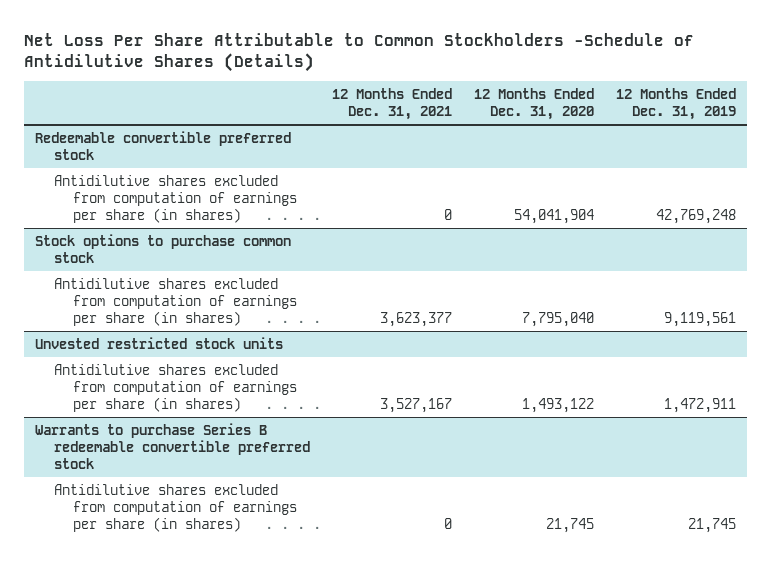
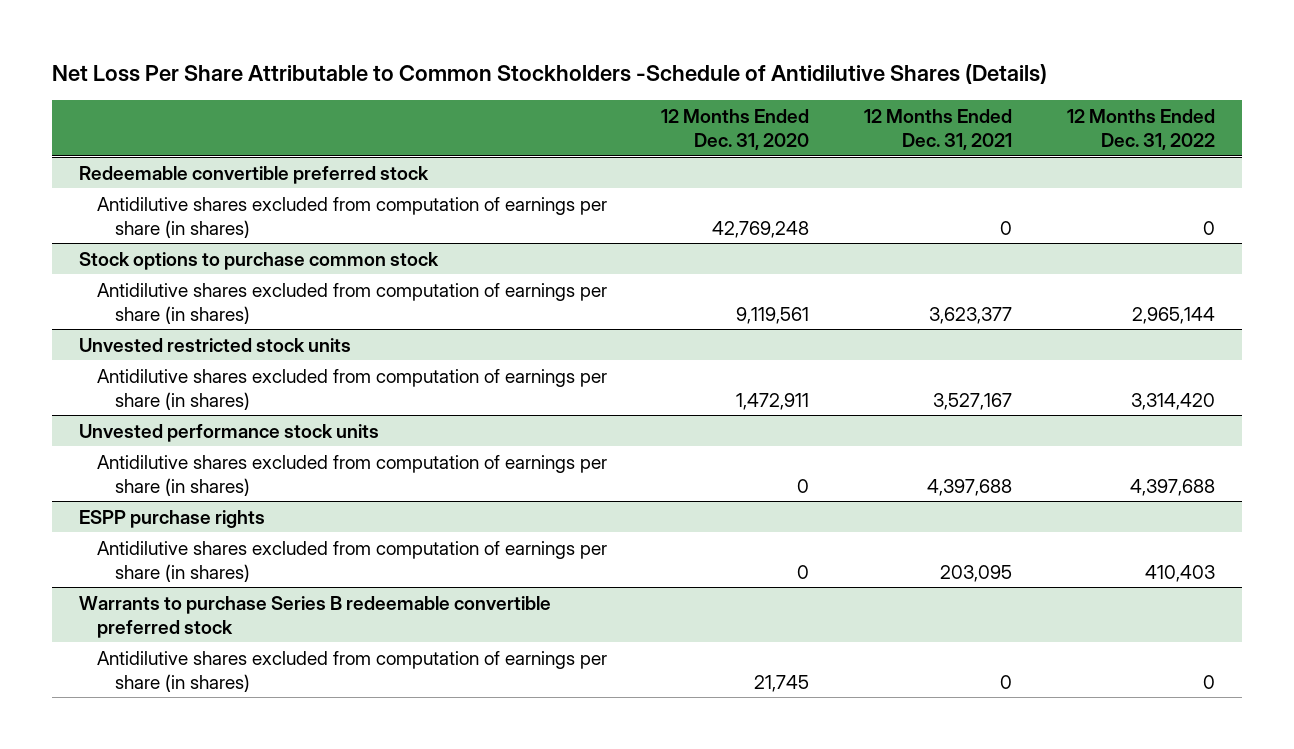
[616,88,737,121] 12 Months Ended Dec. 31, 2019 -> none
none -> [1066,108,1215,151] 12 Months Ended Dec. 31, 2022
[514,209,595,225] 54,041,904 -> [712,220,810,238] 42,769,248
[522,312,595,328] 7,795,040 -> [736,306,810,324] 9,119,561
[522,398,595,414] 1,493,122 -> [736,392,810,410] 1,472,911
none -> [79,423,380,442] Unvested performance stock units
none -> [96,454,607,496] Antidilutive shares excluded from computation of earnings per share (in shares)
none -> [79,509,266,528] ESPP purchase rights
none -> [96,540,607,582] Antidilutive shares excluded from computation of earnings per share (in shares)

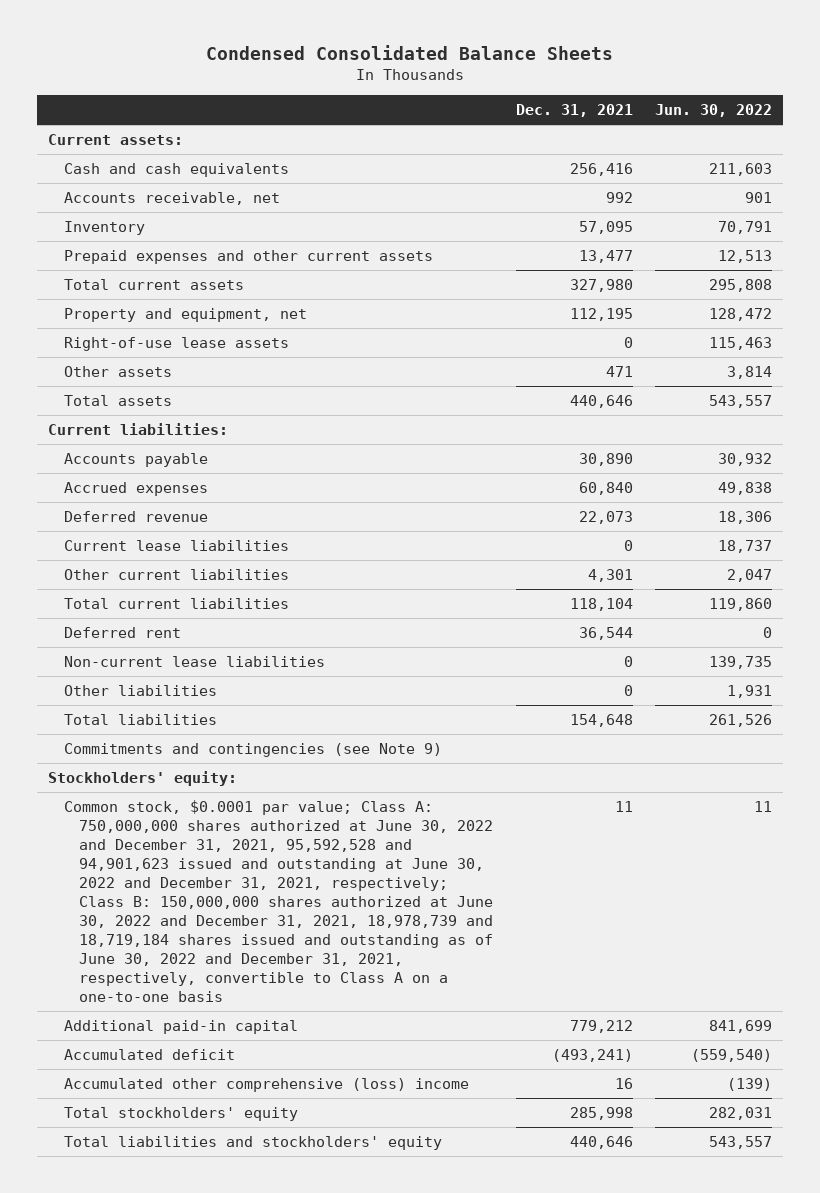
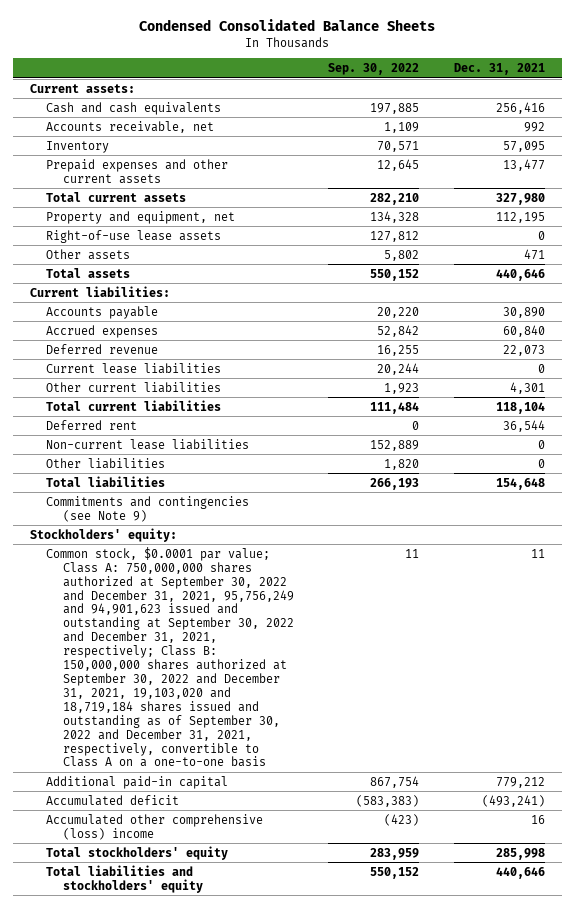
[655,104,773,118] Jun. 30, 2022 -> none
none -> [328,62,420,75] Sep. 30, 2022
[63,799,494,1003] Common stock, $0.0001 par value; Class A: 750,000,000 shares authorized at June 30, 2022 and December 31, 2021, 95,592,528 and 94,901,623 issued and outstanding at June 30, 2022 and December 31, 2021, respectively; Class B: 150,000,000 shares authorized at June 30, 2022 and December 31, 2021, 18,978,739 and 18,719,184 shares issued and outstanding as of June 30, 2022 and December 31, 2021, respectively, convertible to Class A on a one-to-one basis -> [46,546,294,768] Common stock, $0.0001 par value; Class A: 750,000,000 shares authorized at September 30, 2022 and December 31, 2021, 95,756,249 and 94,901,623 issued and outstanding at September 30, 2022 and December 31, 2021, respectively; Class B: 150,000,000 shares authorized at September 30, 2022 and December 31, 2021, 19,103,020 and 18,719,184 shares issued and outstanding as of September 30, 2022 and December 31, 2021, respectively, convertible to Class A on a one-to-one basis

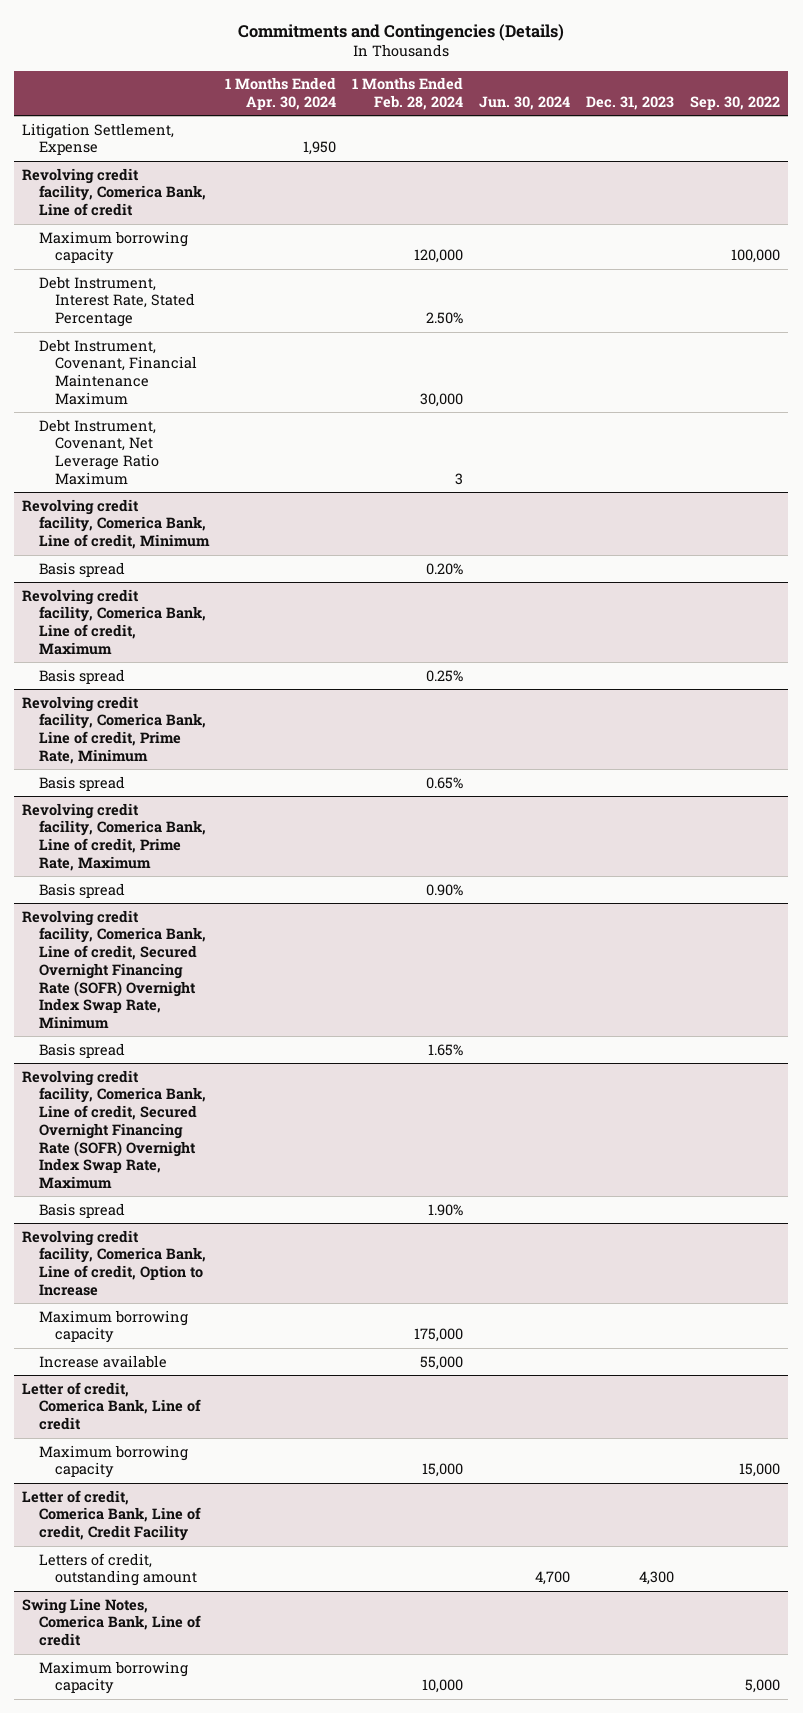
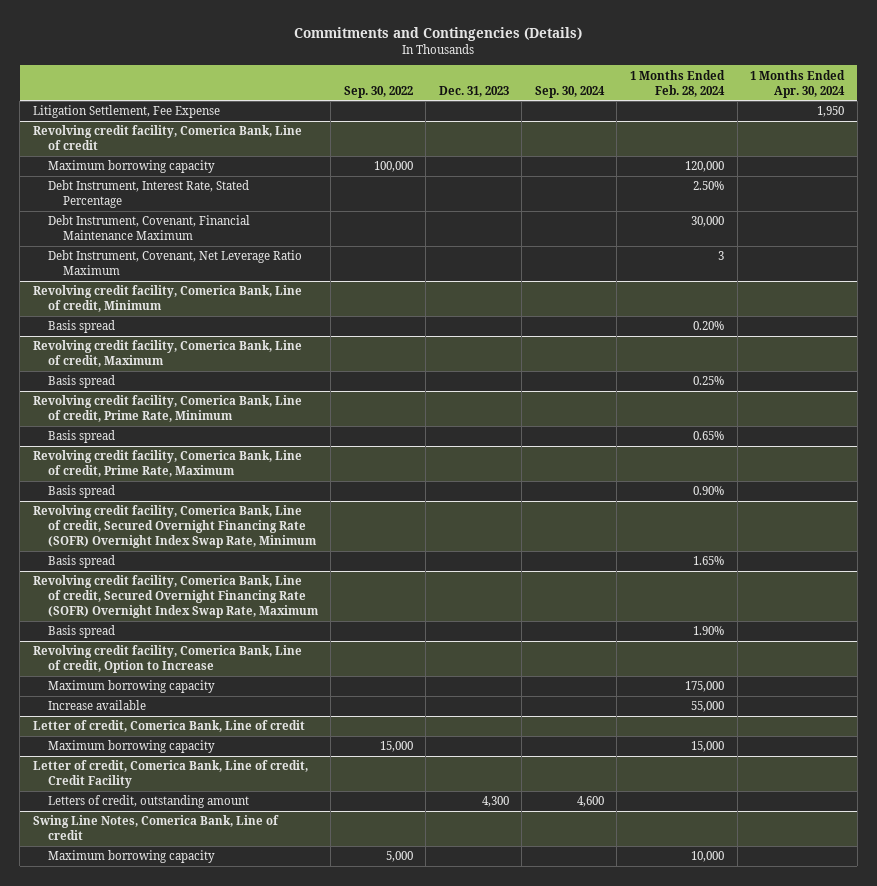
[479,96,571,111] Jun. 30, 2024 -> none
none -> [534,85,605,98] Sep. 30, 2024
[22,122,175,156] Litigation Settlement, Expense -> [32,105,220,119] Litigation Settlement, Fee Expense

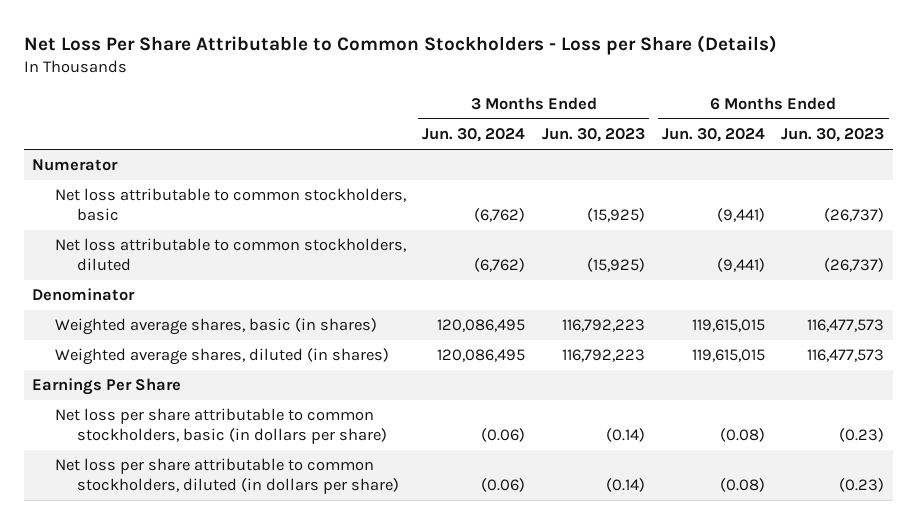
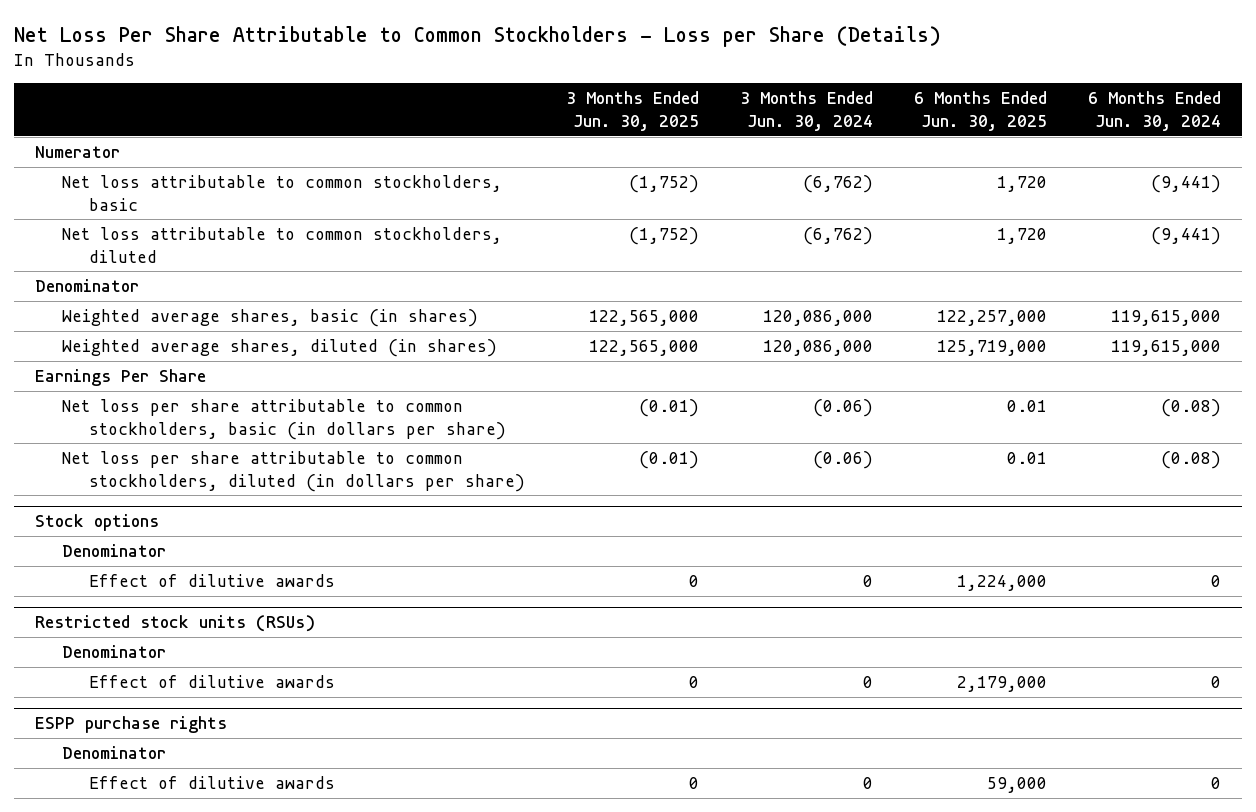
[542,128,646,143] Jun. 30, 2023 -> none
[781,128,885,143] Jun. 30, 2023 -> none
none -> [565,91,699,131] 3 Months Ended Jun. 30, 2025
none -> [914,91,1048,131] 6 Months Ended Jun. 30, 2025
[437,319,526,333] 120,086,495 -> [763,310,874,327] 120,086,000
[691,319,765,333] 119,615,015 -> [1111,310,1222,327] 119,615,000
[437,349,526,363] 120,086,495 -> [763,340,874,357] 120,086,000
[691,349,765,363] 119,615,015 -> [1111,340,1222,357] 119,615,000
none -> [34,514,159,532] Stock options
none -> [61,544,166,558] Denominator
none -> [88,574,335,588] Effect of dilutive awards
none -> [34,615,315,633] Restricted stock units (RSUs)
none -> [61,645,166,659] Denominator
none -> [88,675,335,689] Effect of dilutive awards
none -> [34,716,227,734] ESPP purchase rights
none -> [61,746,166,760] Denominator
none -> [88,776,335,790] Effect of dilutive awards

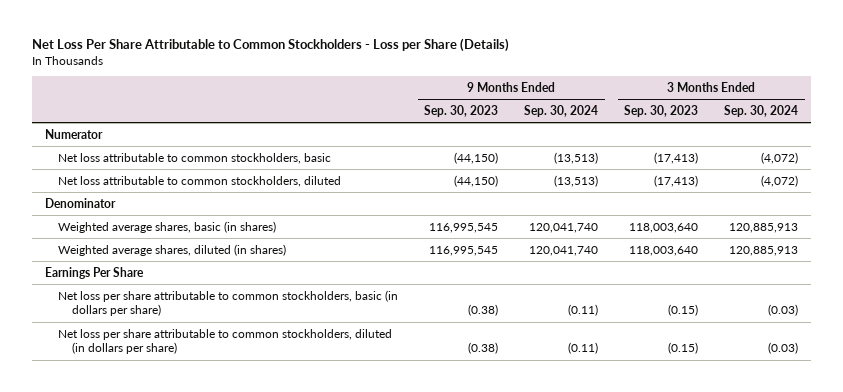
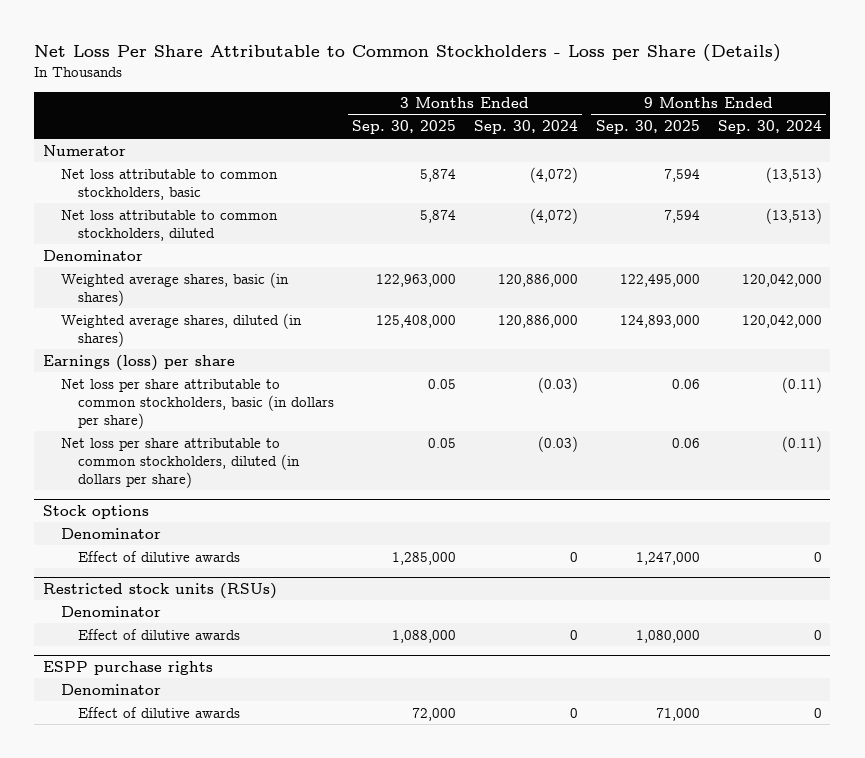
[424,104,499,117] Sep. 30, 2023 -> none
[624,104,699,117] Sep. 30, 2023 -> none
none -> [352,120,457,135] Sep. 30, 2025
none -> [595,120,700,135] Sep. 30, 2025
[529,222,599,233] 120,041,740 -> [741,273,822,287] 120,042,000
[729,222,799,233] 120,885,913 -> [497,273,578,287] 120,886,000
[529,245,599,256] 120,041,740 -> [741,314,822,328] 120,042,000
[729,245,799,256] 120,885,913 -> [497,314,578,328] 120,886,000
[44,266,144,279] Earnings Per Share -> [43,354,236,371] Earnings (loss) per share
none -> [43,504,150,519] Stock options
none -> [60,527,161,539] Denominator
none -> [78,550,241,562] Effect of dilutive awards
none -> [43,582,278,599] Restricted stock units (RSUs)
none -> [60,605,161,617] Denominator
none -> [78,628,241,640] Effect of dilutive awards
none -> [43,660,214,675] ESPP purchase rights
none -> [60,683,161,695] Denominator
none -> [78,706,241,718] Effect of dilutive awards

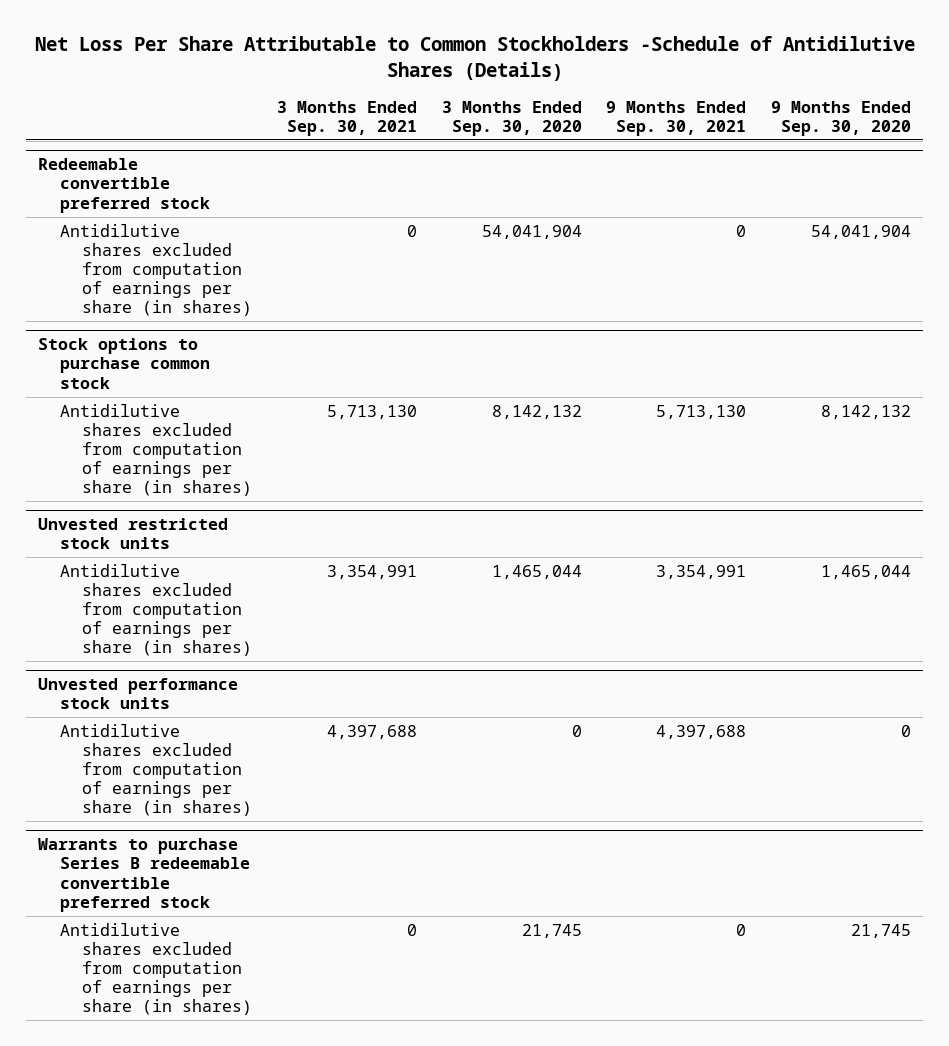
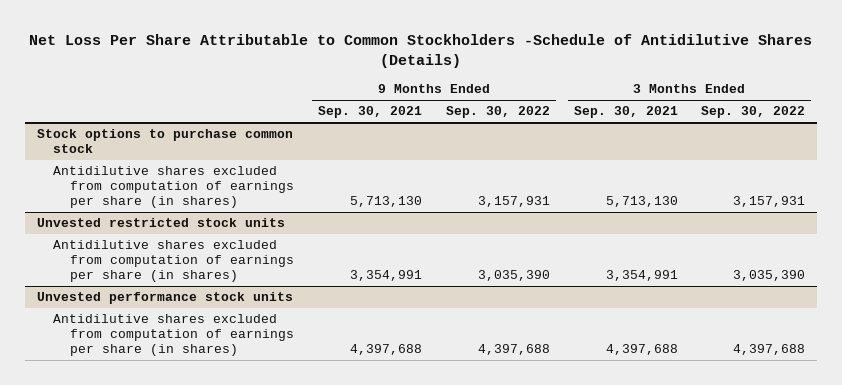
[441,100,582,136] 3 Months Ended Sep. 30, 2020 -> none
[770,100,911,136] 9 Months Ended Sep. 30, 2020 -> none
none -> [445,106,550,119] Sep. 30, 2022
none -> [701,106,806,119] Sep. 30, 2022
[38,158,211,213] Redeemable convertible preferred stock -> none
[60,223,253,317] Antidilutive shares excluded from computation of earnings per share (in shares) -> none
[38,838,251,912] Warrants to purchase Series B redeemable convertible preferred stock -> none
[60,922,253,1016] Antidilutive shares excluded from computation of earnings per share (in shares) -> none

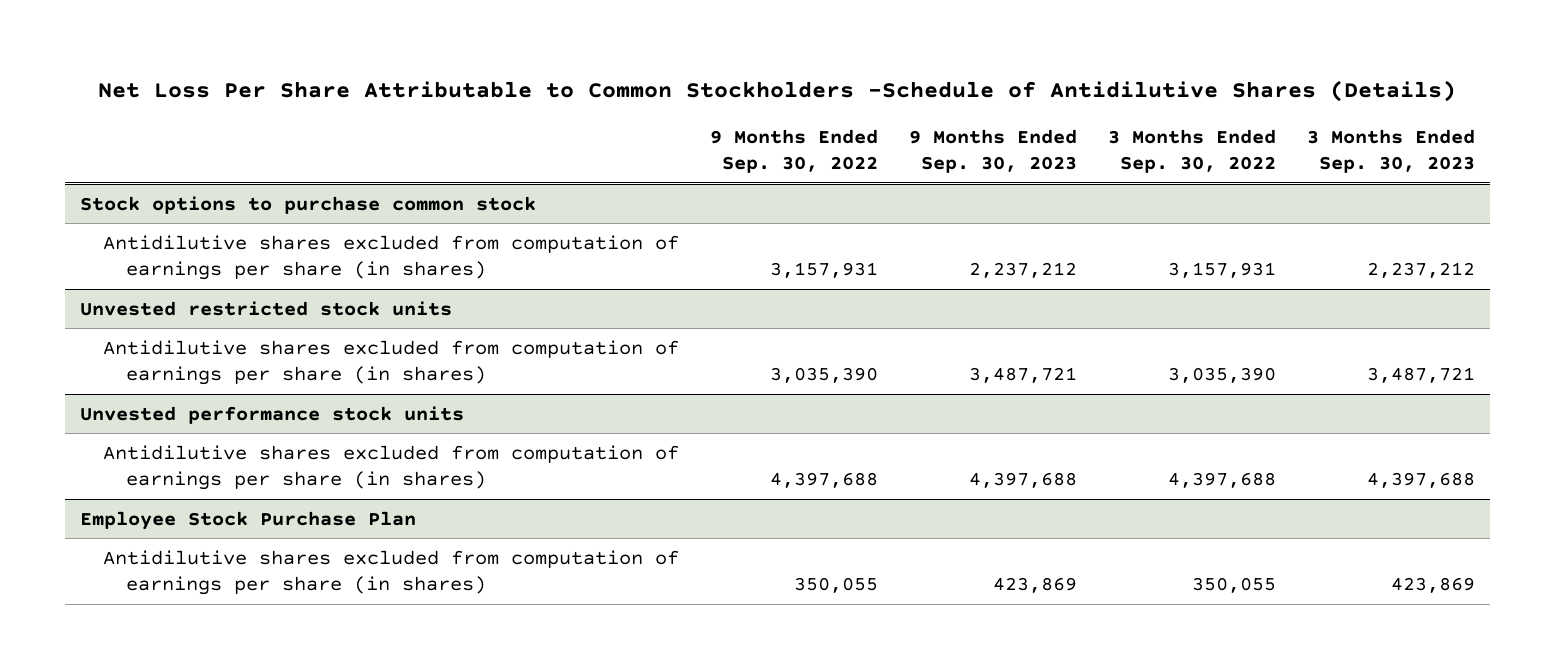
[317,106,422,119] Sep. 30, 2021 -> none
[573,106,678,119] Sep. 30, 2021 -> none
none -> [908,128,1077,174] 9 Months Ended Sep. 30, 2023
none -> [1306,128,1475,174] 3 Months Ended Sep. 30, 2023
none -> [80,510,417,530] Employee Stock Purchase Plan
none -> [103,549,680,596] Antidilutive shares excluded from computation of earnings per share (in shares)

